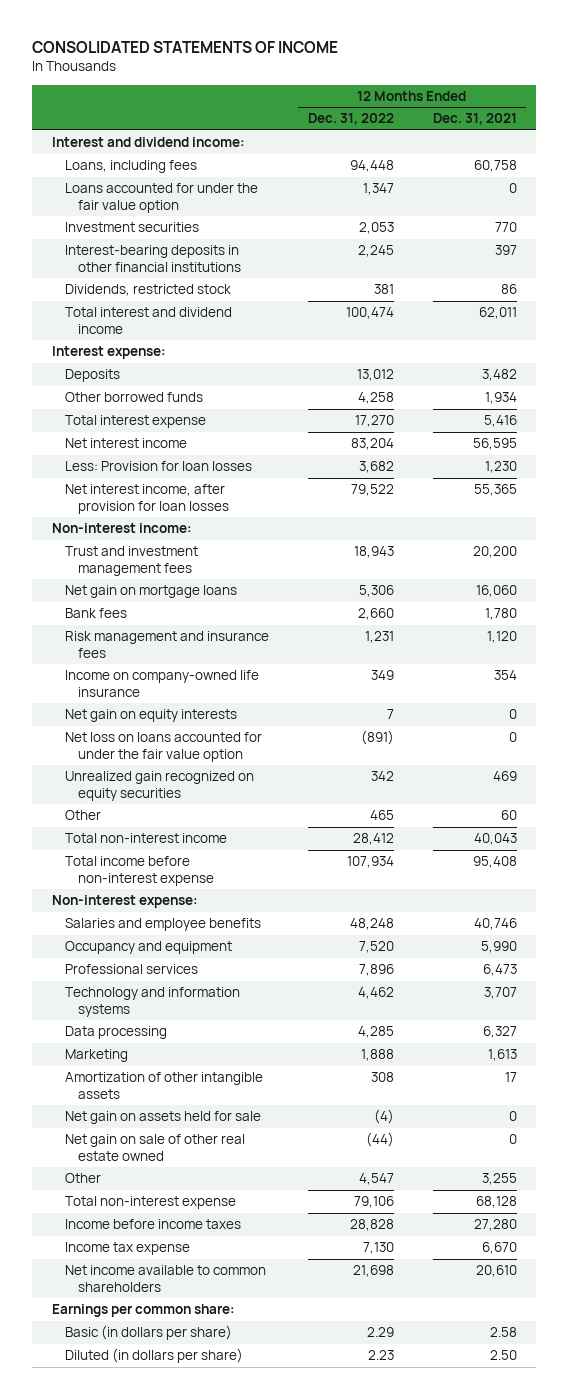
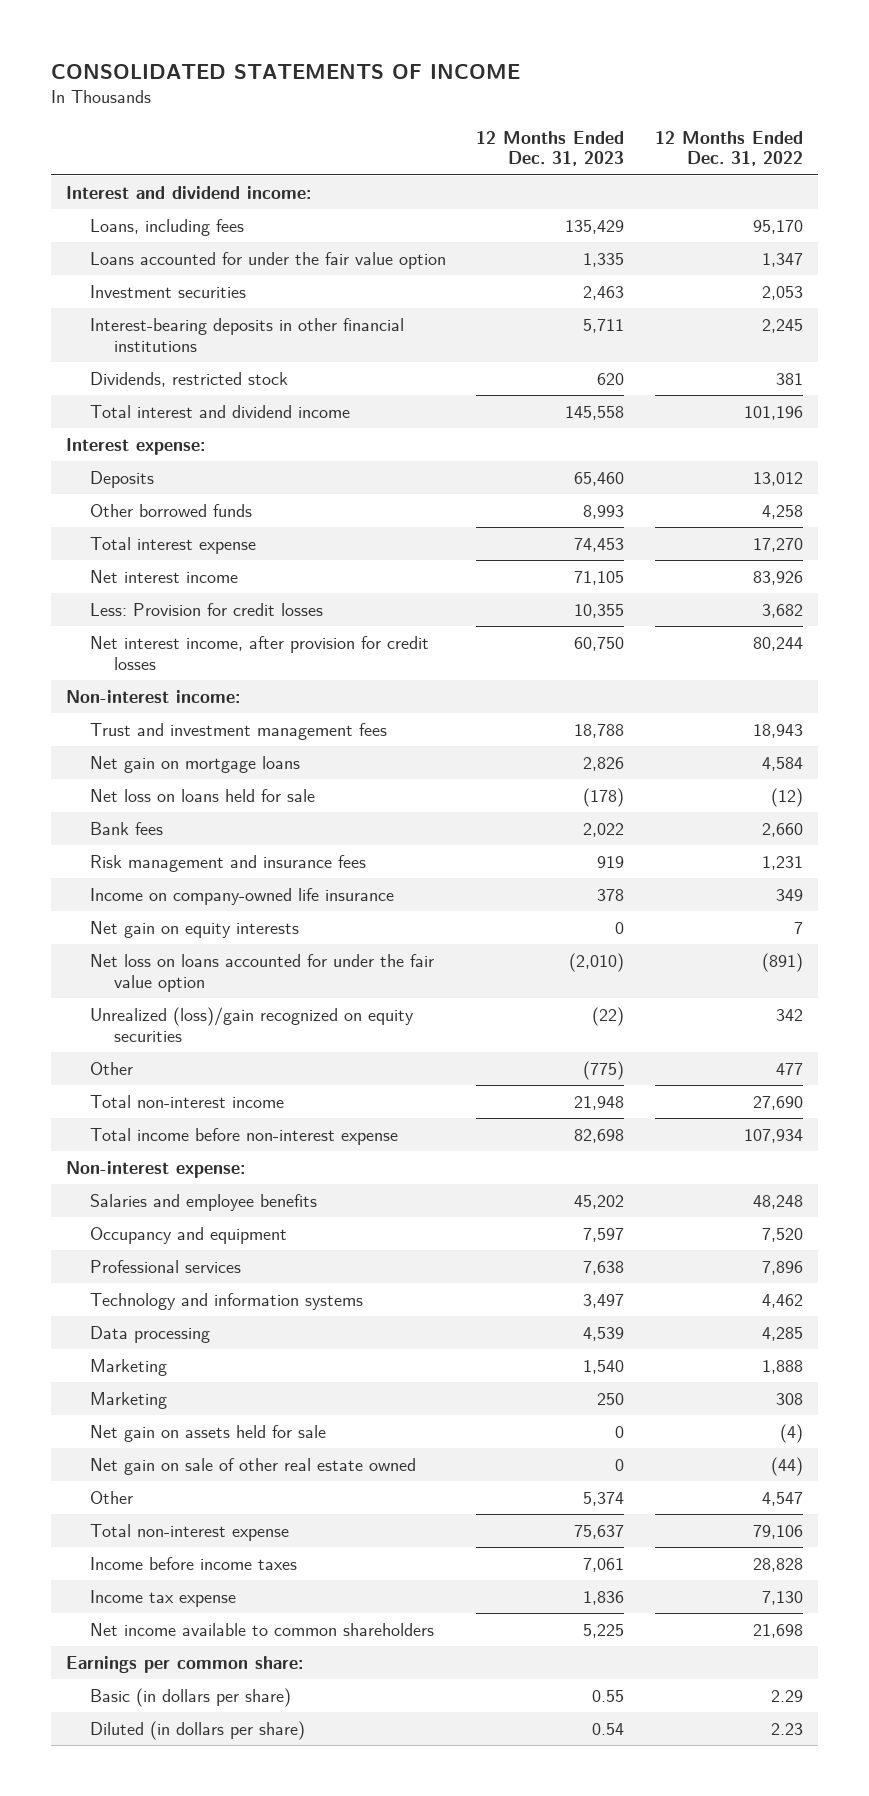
[432,113,517,126] Dec. 31, 2021 -> none
none -> [476,130,625,167] 12 Months Ended Dec. 31, 2023
[349,160,394,173] 94,448 -> [752,219,803,234] 95,170
[345,307,394,320] 100,474 -> [743,405,803,420] 101,196
[350,438,394,451] 83,204 -> [752,570,803,585] 83,926
[65,461,253,472] Less: Provision for loan losses -> [90,602,324,616] Less: Provision for credit losses
[65,484,230,514] Net interest income, after provision for loan losses -> [90,635,430,670] Net interest income, after provision for credit losses
[350,484,394,497] 79,522 -> [752,636,803,651] 80,244
[358,585,394,598] 5,306 -> [761,756,803,771] 4,584
none -> [90,788,316,802] Net loss on loans held for sale
[65,771,255,801] Unrealized gain recognized on equity securities -> [90,1006,415,1042] Unrealized (loss)/gain recognized on equity securities
[369,810,394,821] 465 -> [775,1062,803,1075] 477
[352,833,394,846] 28,412 -> [752,1095,803,1110] 27,690
[65,1072,264,1099] Amortization of other intangible assets -> [90,1391,168,1409] Marketing

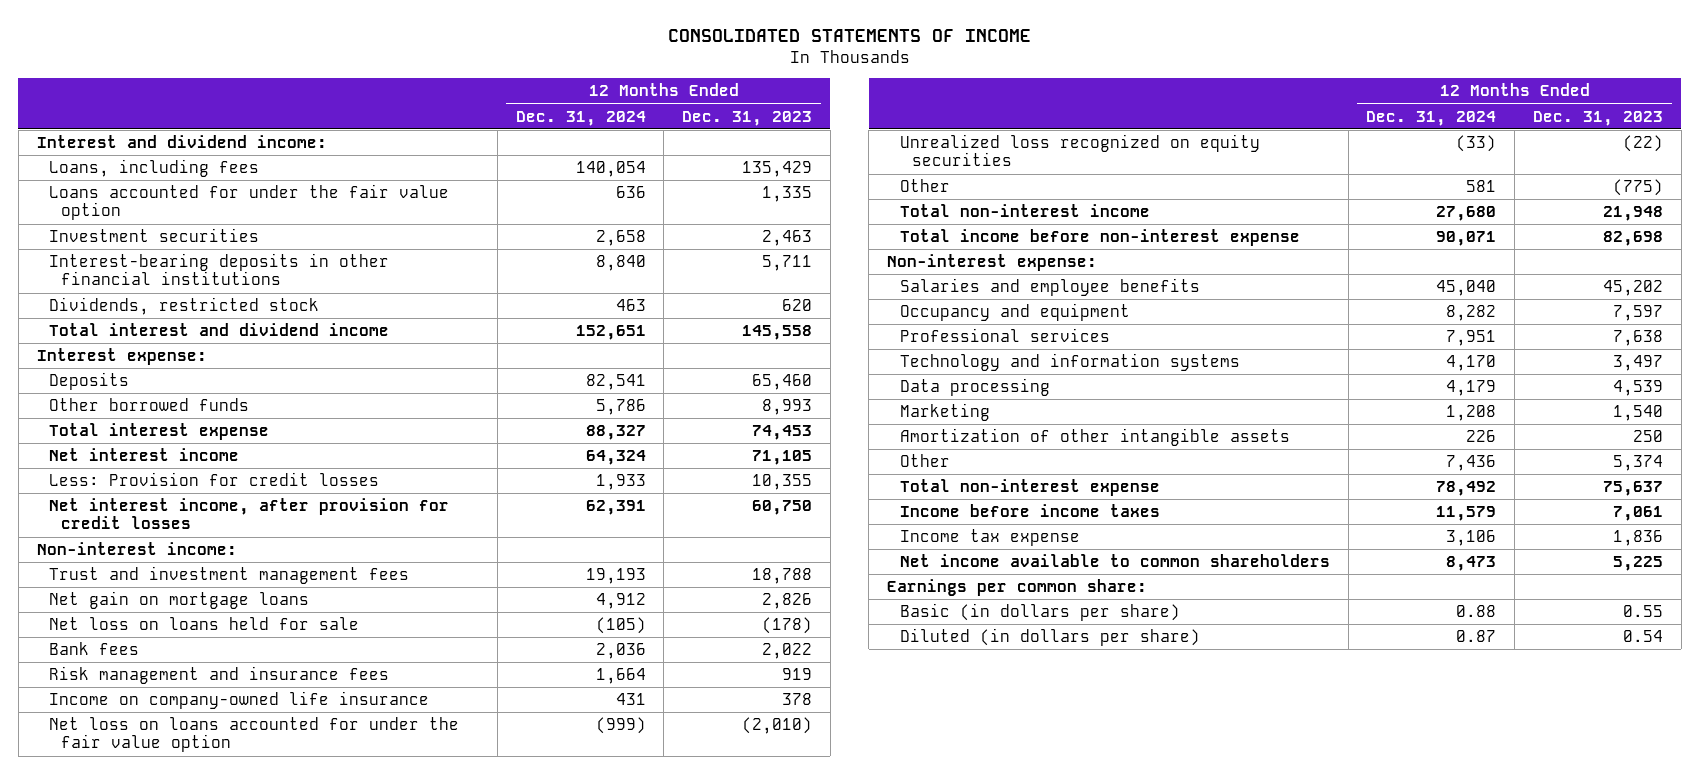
[654,130,803,167] 12 Months Ended Dec. 31, 2022 -> none
none -> [515,110,646,126] Dec. 31, 2024
[90,920,300,938] Net gain on equity interests -> none
[90,1006,415,1042] Unrealized (loss)/gain recognized on equity securities -> [899,134,1260,167] Unrealized loss recognized on equity securities
[90,1424,327,1442] Net gain on assets held for sale -> none
[90,1457,417,1475] Net gain on sale of other real estate owned -> none
[90,1391,168,1409] Marketing -> [899,428,1290,447] Amortization of other intangible assets

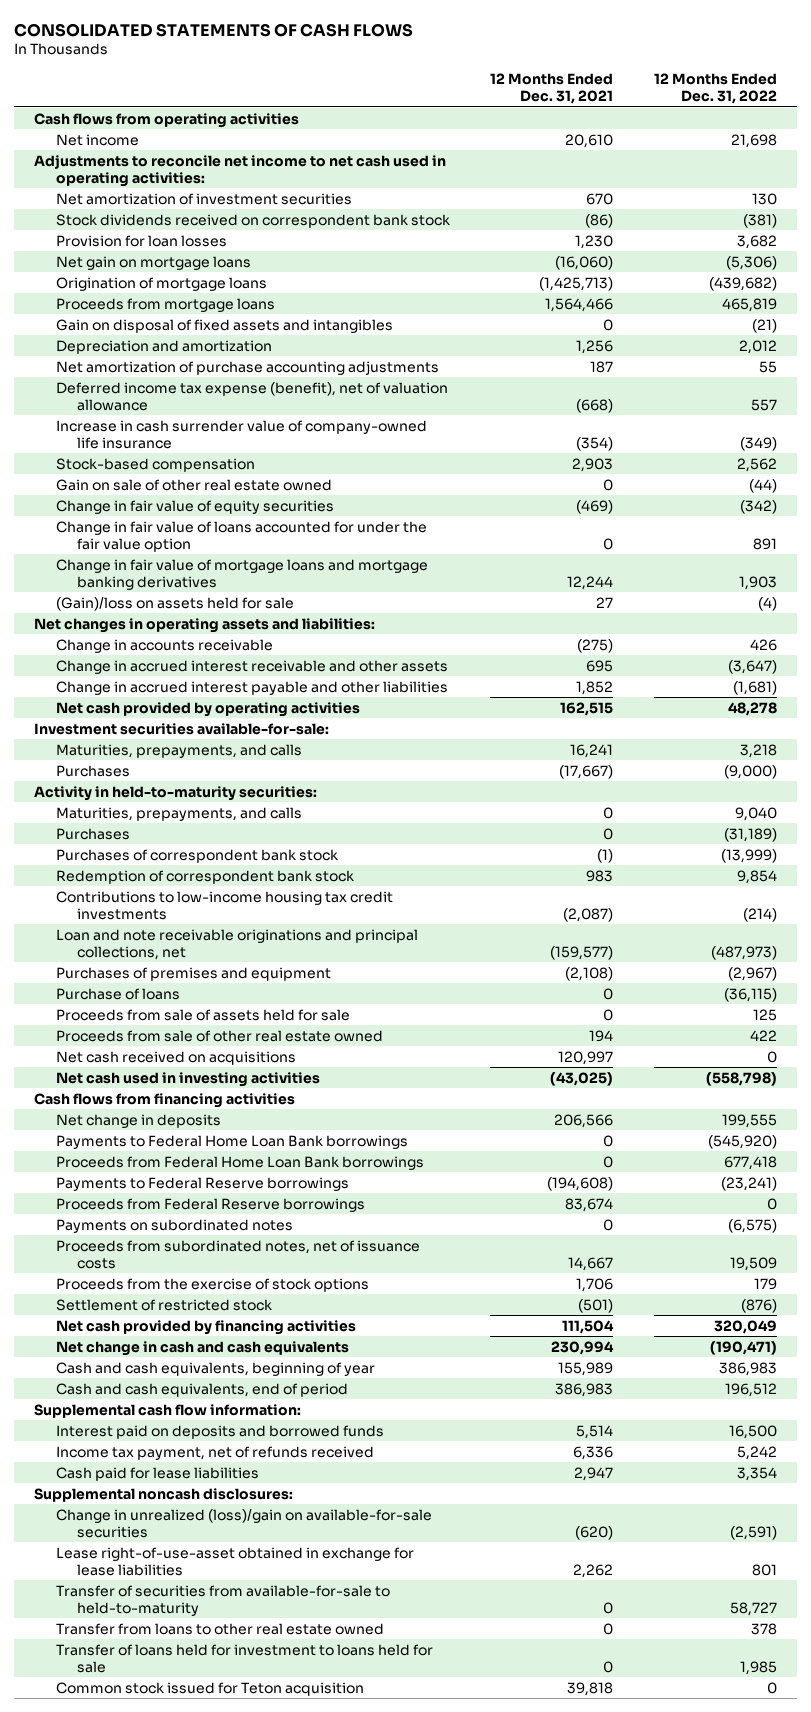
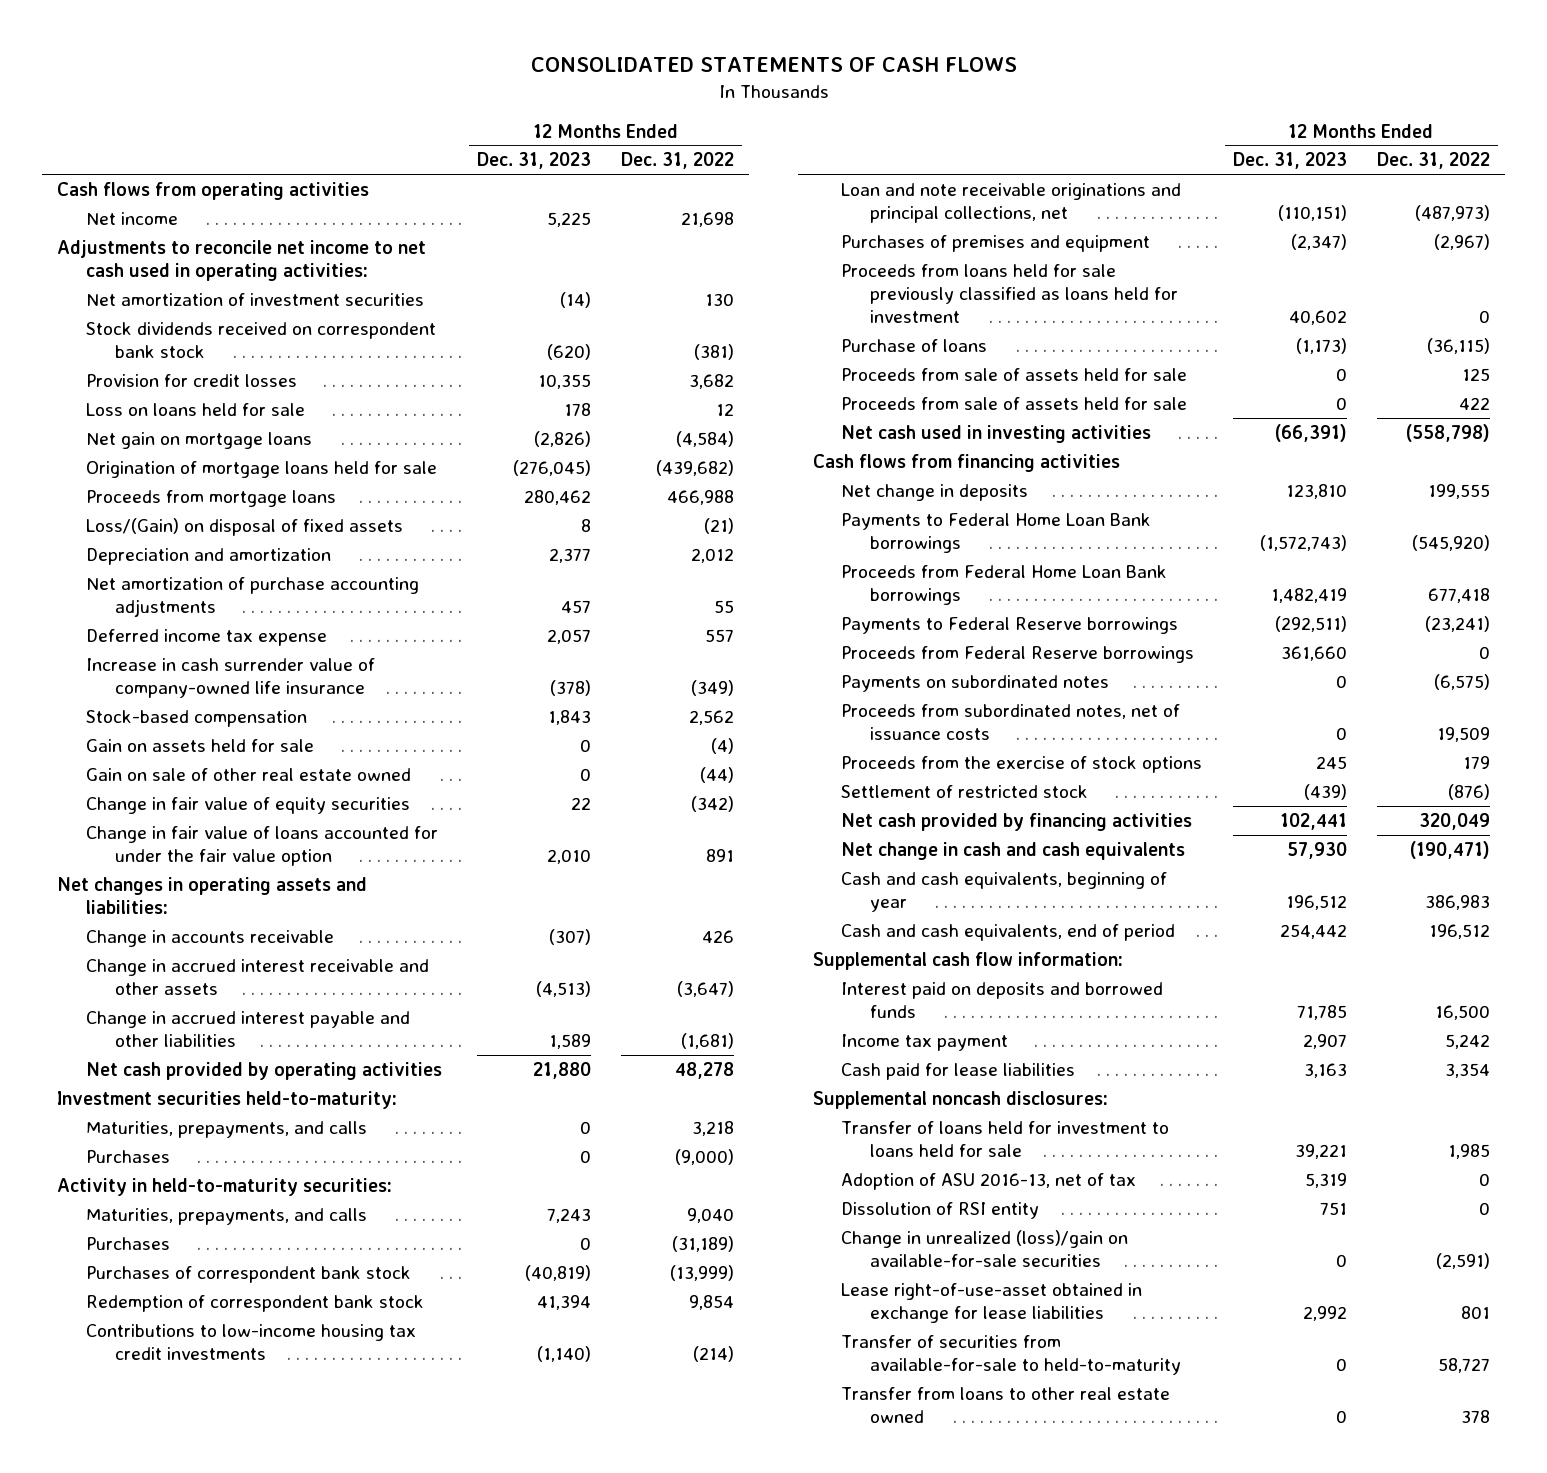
[490,72,614,105] 12 Months Ended Dec. 31, 2021 -> none
none -> [477,152,592,170] Dec. 31, 2023
[55,234,227,247] Provision for loan losses -> [85,373,297,387] Provision for credit losses
none -> [85,402,305,416] Loss on loans held for sale
[725,255,777,270] (5,306) -> [676,430,735,447] (4,584)
[55,276,267,291] Origination of mortgage loans -> [85,460,437,478] Origination of mortgage loans held for sale
[721,297,777,312] 465,819 -> [667,489,735,505] 466,988
[55,318,393,333] Gain on disposal of fixed assets and intangibles -> [85,517,403,536] Loss/(Gain) on disposal of fixed assets
[55,381,448,412] Deferred income tax expense (benefit), net of valuation allowance -> [85,628,327,646] Deferred income tax expense
none -> [85,738,314,752] Gain on assets held for sale
[55,558,428,591] Change in fair value of mortgage loans and mortgage banking derivatives -> none
[55,596,294,611] (Gain)/loss on assets held for sale -> none
[34,722,330,735] Investment securities available-for-sale: -> [57,1090,398,1109] Investment securities held-to-maturity:
none -> [841,263,1179,323] Proceeds from loans held for sale previously classified as loans held for investment
[55,1050,296,1065] Net cash received on acquisitions -> none
[55,1029,383,1042] Proceeds from sale of other real estate owned -> [841,396,1188,410] Proceeds from sale of assets held for sale
[55,1445,374,1460] Income tax payment, net of refunds received -> [841,1033,1009,1051] Income tax payment
[55,1643,433,1674] Transfer of loans held for investment to loans held for sale -> [841,1120,1170,1157] Transfer of loans held for investment to loans held for sale
none -> [841,1172,1137,1190] Adoption of ASU 2016-13, net of tax
none -> [841,1201,1040,1219] Dissolution of RSI entity
[55,1681,364,1696] Common stock issued for Teton acquisition -> none

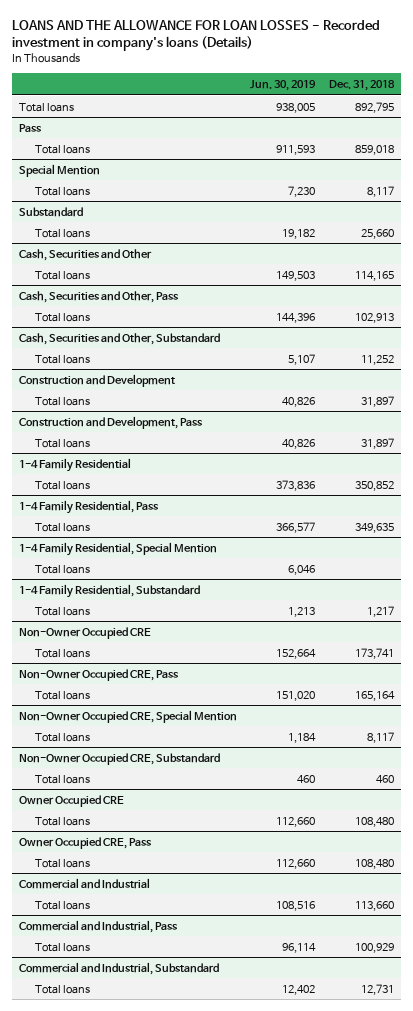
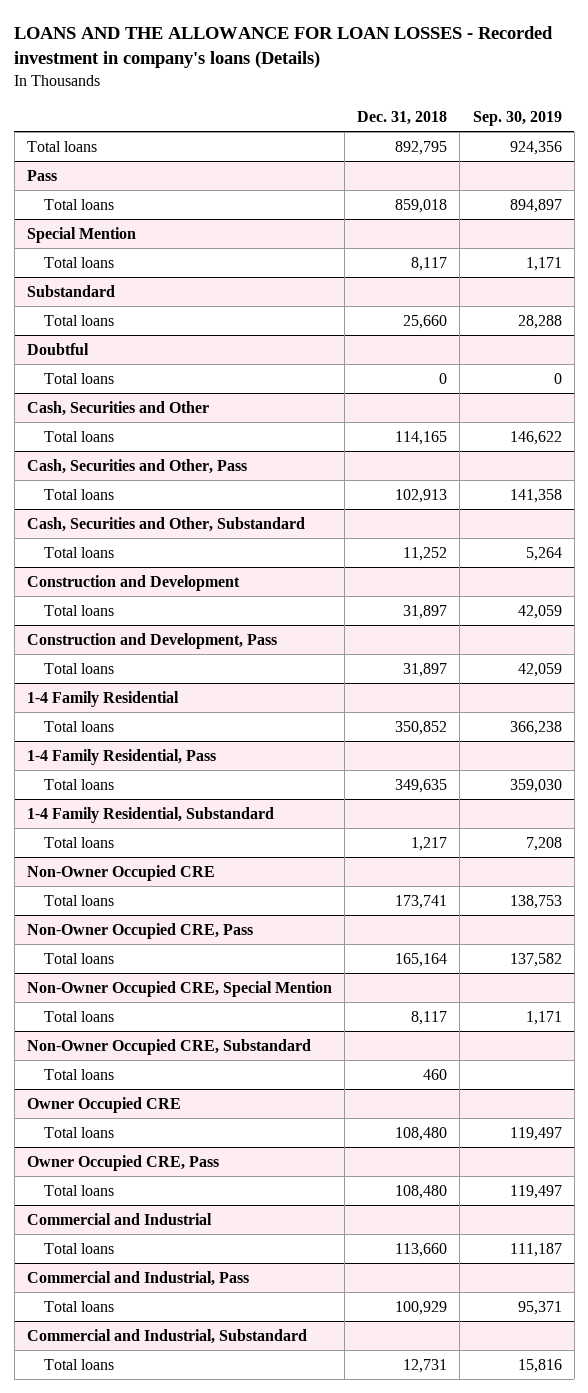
[250,80,317,92] Jun. 30, 2019 -> none
none -> [472,111,562,127] Sep. 30, 2019
none -> [26,342,89,355] Doubtful
none -> [43,372,114,384] Total loans
[18,541,217,556] 1-4 Family Residential, Special Mention -> none
[35,564,91,574] Total loans -> none

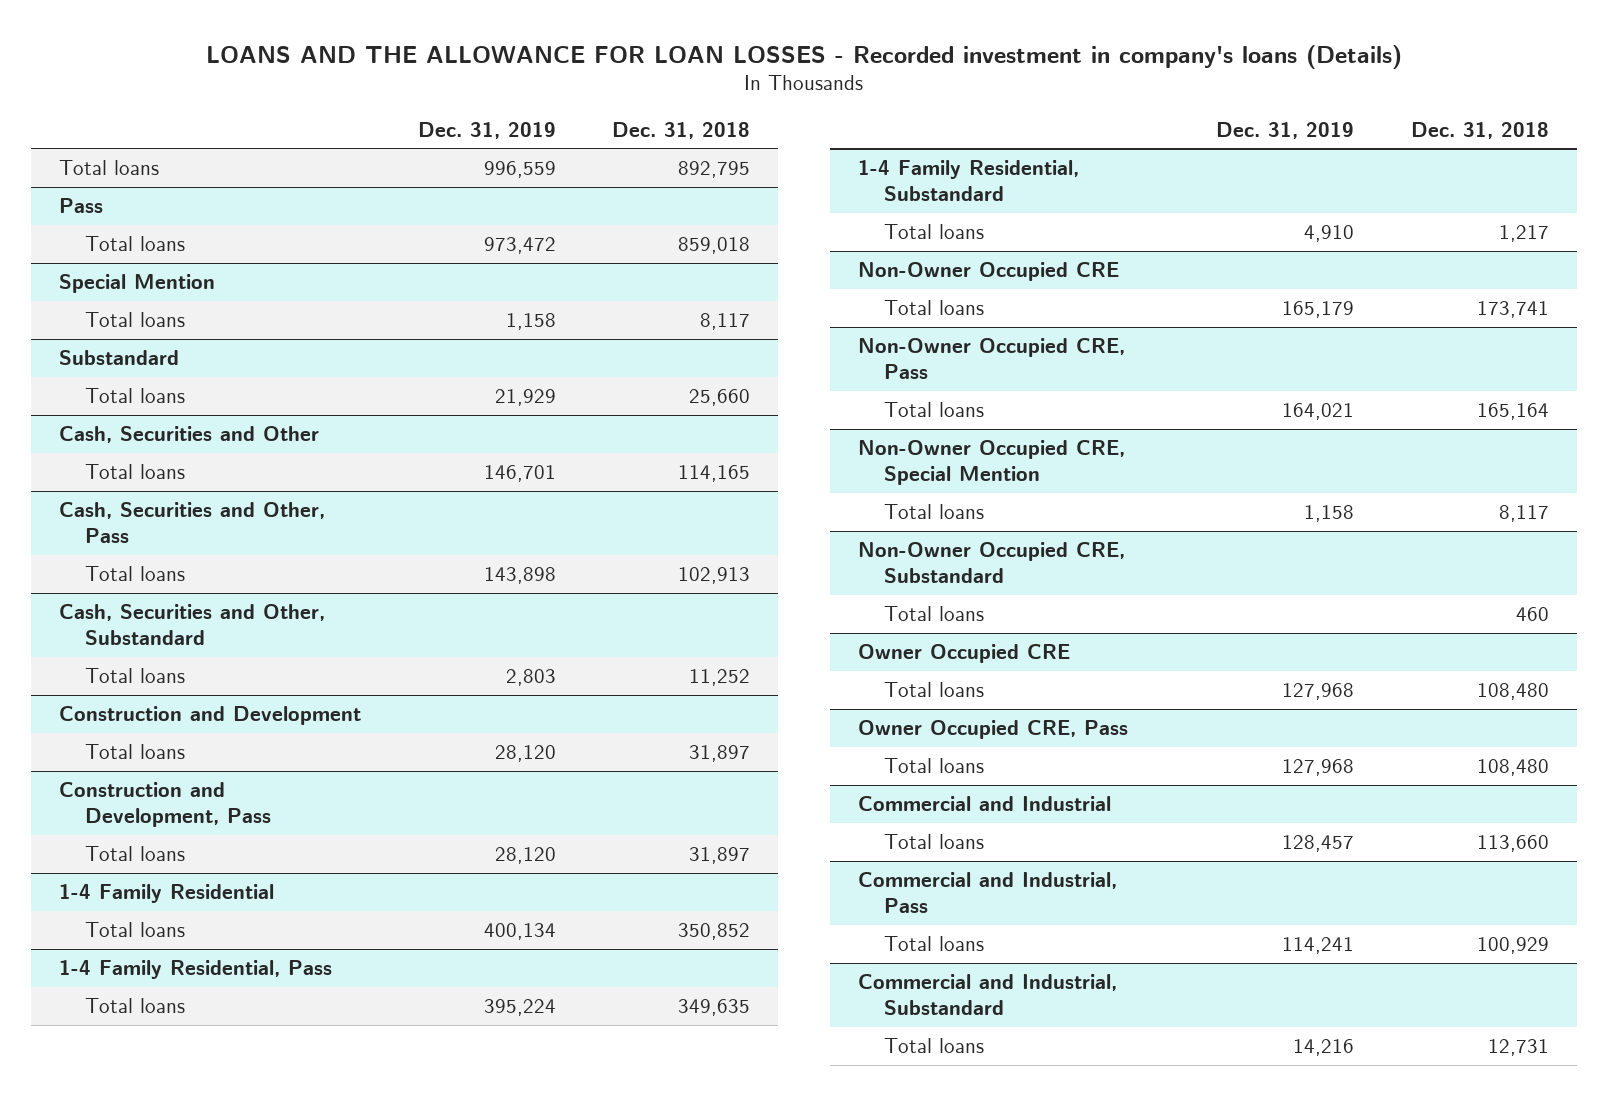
[472,111,562,127] Sep. 30, 2019 -> none
none -> [417,121,556,139] Dec. 31, 2019
[26,342,89,355] Doubtful -> none
[43,372,114,384] Total loans -> none

